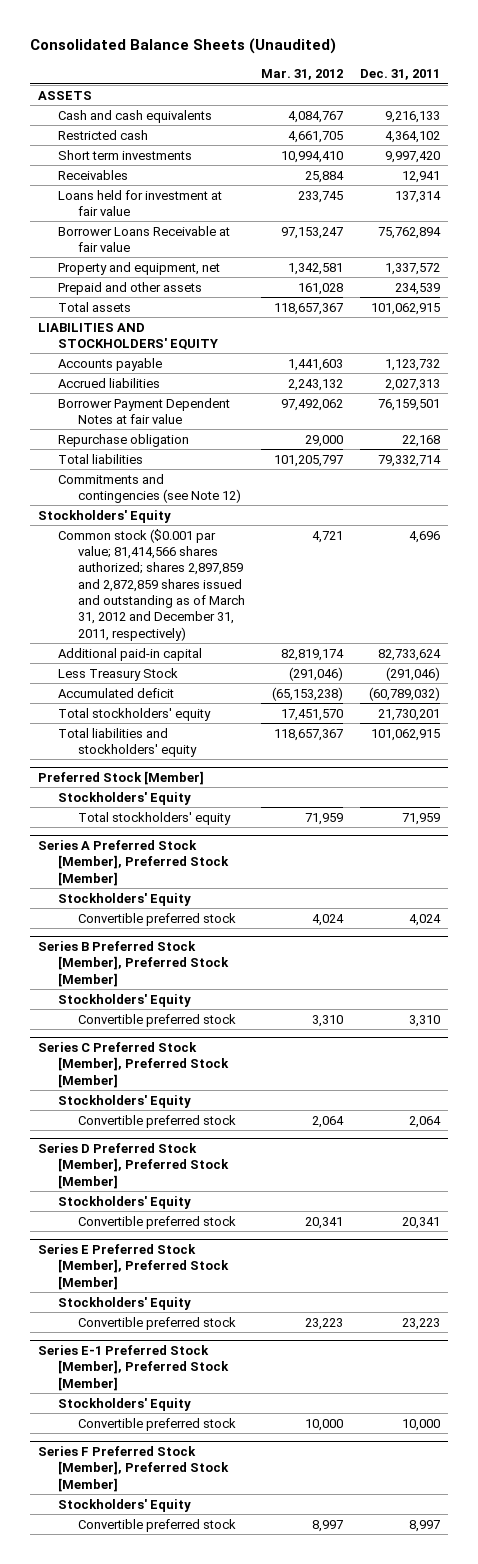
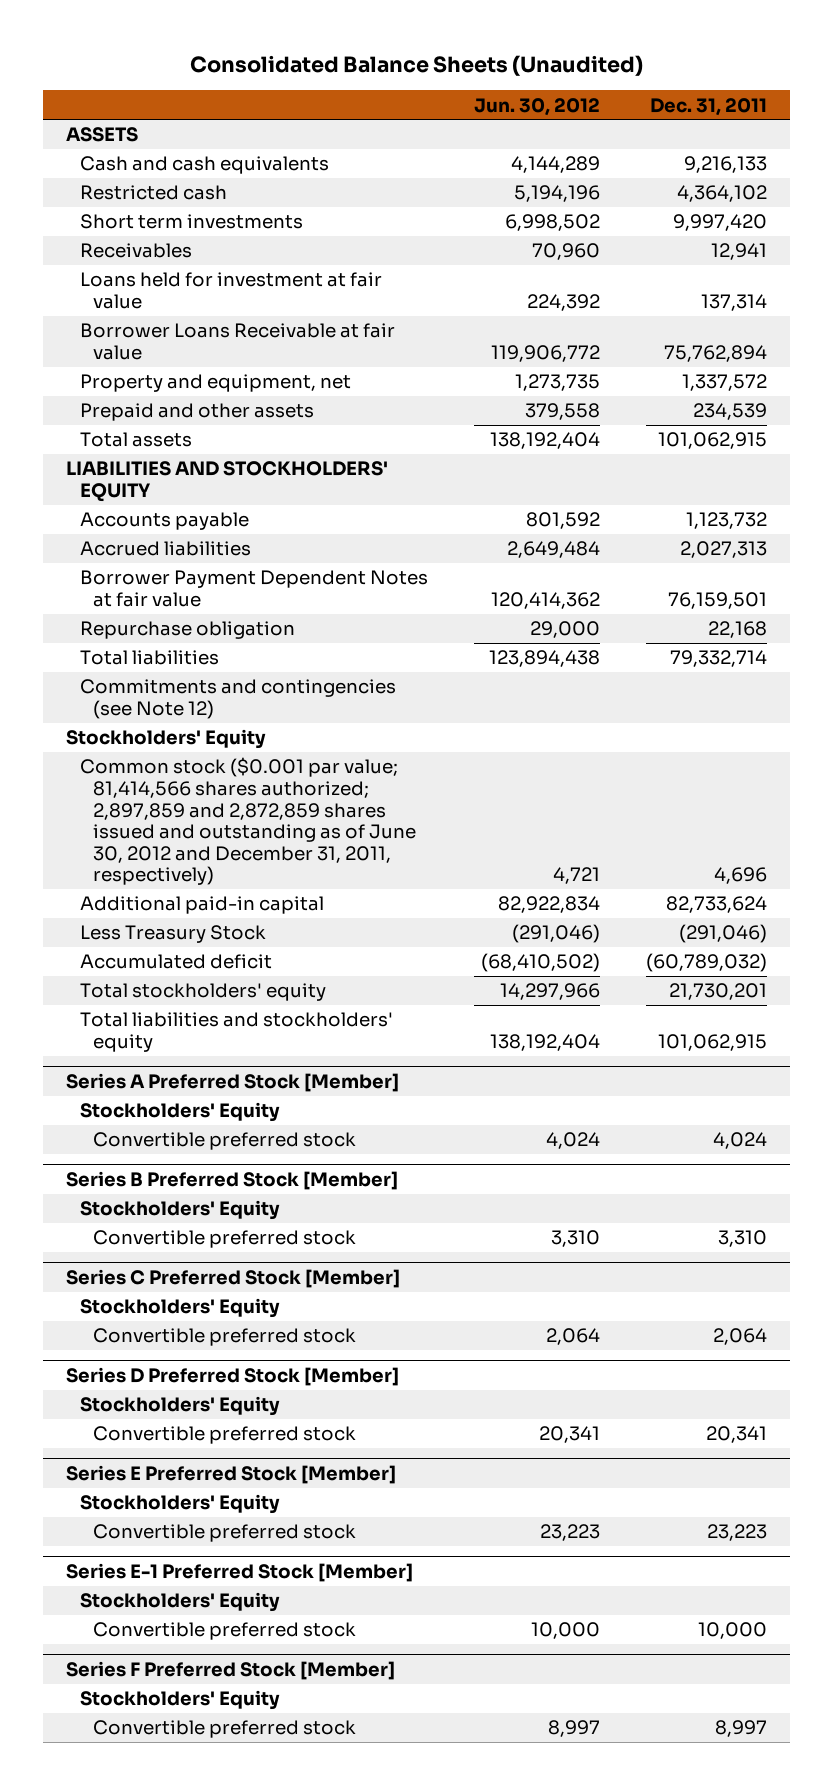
[261,69,344,81] Mar. 31, 2012 -> none
none -> [473,97,600,116] Jun. 30, 2012
[57,528,245,641] Common stock ($0.001 par value; 81,414,566 shares authorized; shares 2,897,859 and 2,872,859 shares issued and outstanding as of March 31, 2012 and December 31, 2011, respectively) -> [79,757,417,886] Common stock ($0.001 par value; 81,414,566 shares authorized; 2,897,859 and 2,872,859 shares issued and outstanding as of June 30, 2012 and December 31, 2011, respectively)
[37,770,204,785] Preferred Stock [Member] -> none
[57,791,191,805] Stockholders' Equity -> none
[77,811,231,825] Total stockholders' equity -> none
[37,839,229,886] Series A Preferred Stock [Member], Preferred Stock [Member] -> [66,1073,400,1093] Series A Preferred Stock [Member]
[37,940,229,987] Series B Preferred Stock [Member], Preferred Stock [Member] -> [66,1171,399,1191] Series B Preferred Stock [Member]
[37,1041,229,1088] Series C Preferred Stock [Member], Preferred Stock [Member] -> [66,1269,401,1289] Series C Preferred Stock [Member]
[37,1142,229,1189] Series D Preferred Stock [Member], Preferred Stock [Member] -> [66,1367,400,1387] Series D Preferred Stock [Member]
[37,1243,229,1290] Series E Preferred Stock [Member], Preferred Stock [Member] -> [66,1465,397,1485] Series E Preferred Stock [Member]
[37,1344,229,1391] Series E-1 Preferred Stock [Member], Preferred Stock [Member] -> [66,1563,414,1583] Series E-1 Preferred Stock [Member]
[37,1445,229,1492] Series F Preferred Stock [Member], Preferred Stock [Member] -> [66,1661,396,1681] Series F Preferred Stock [Member]

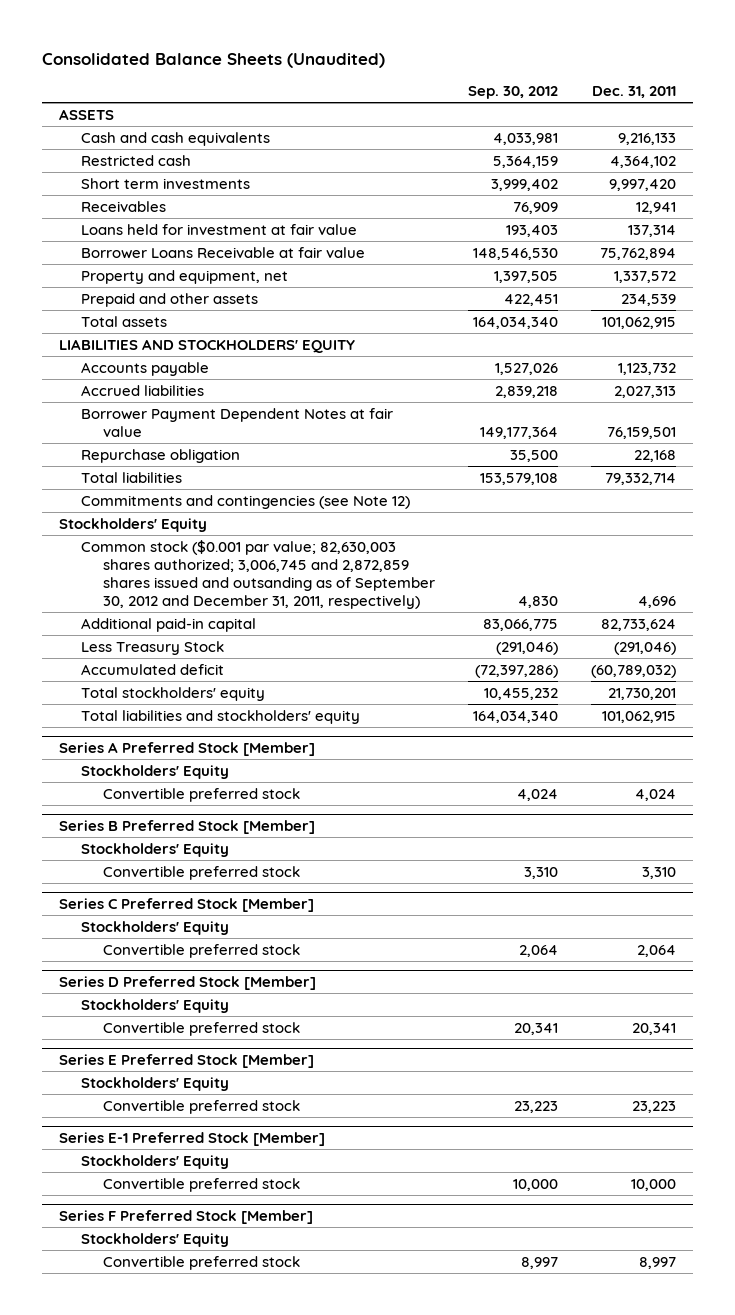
[473,97,600,116] Jun. 30, 2012 -> none
none -> [468,86,559,100] Sep. 30, 2012
[79,757,417,886] Common stock ($0.001 par value; 81,414,566 shares authorized; 2,897,859 and 2,872,859 shares issued and outstanding as of June 30, 2012 and December 31, 2011, respectively) -> [80,539,435,609] Common stock ($0.001 par value; 82,630,003 shares authorized; 3,006,745 and 2,872,859 shares issued and outsanding as of September 30, 2012 and December 31, 2011, respectively)

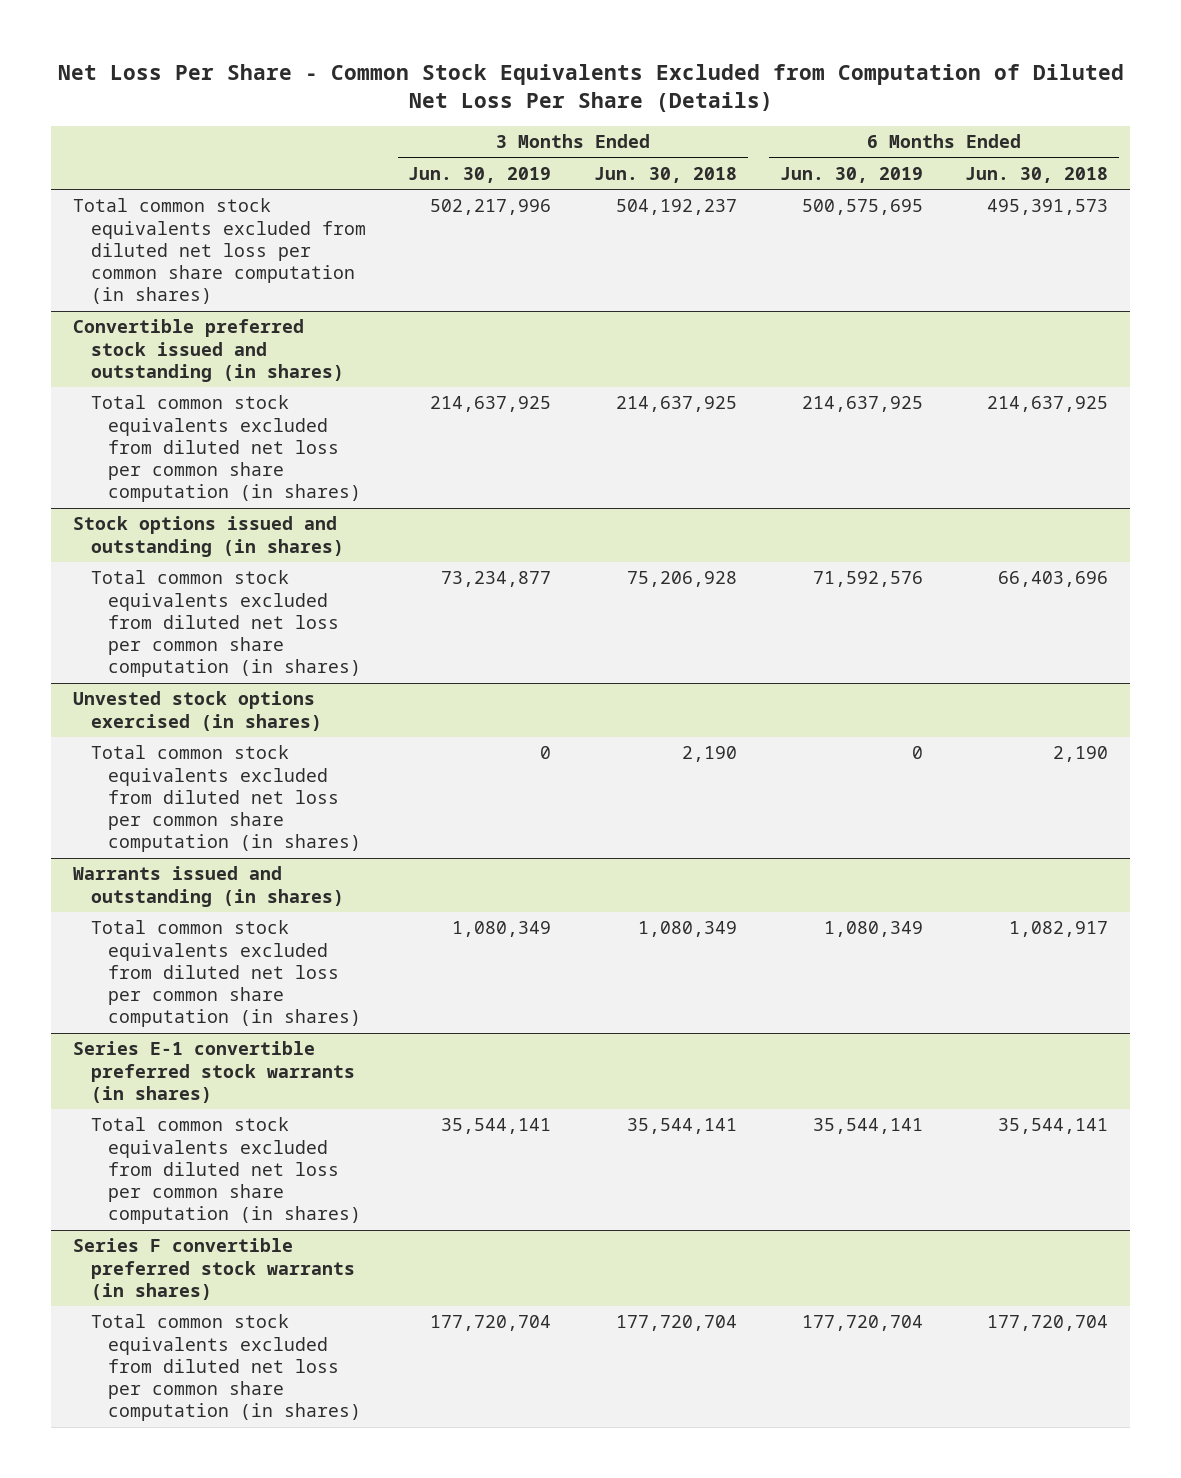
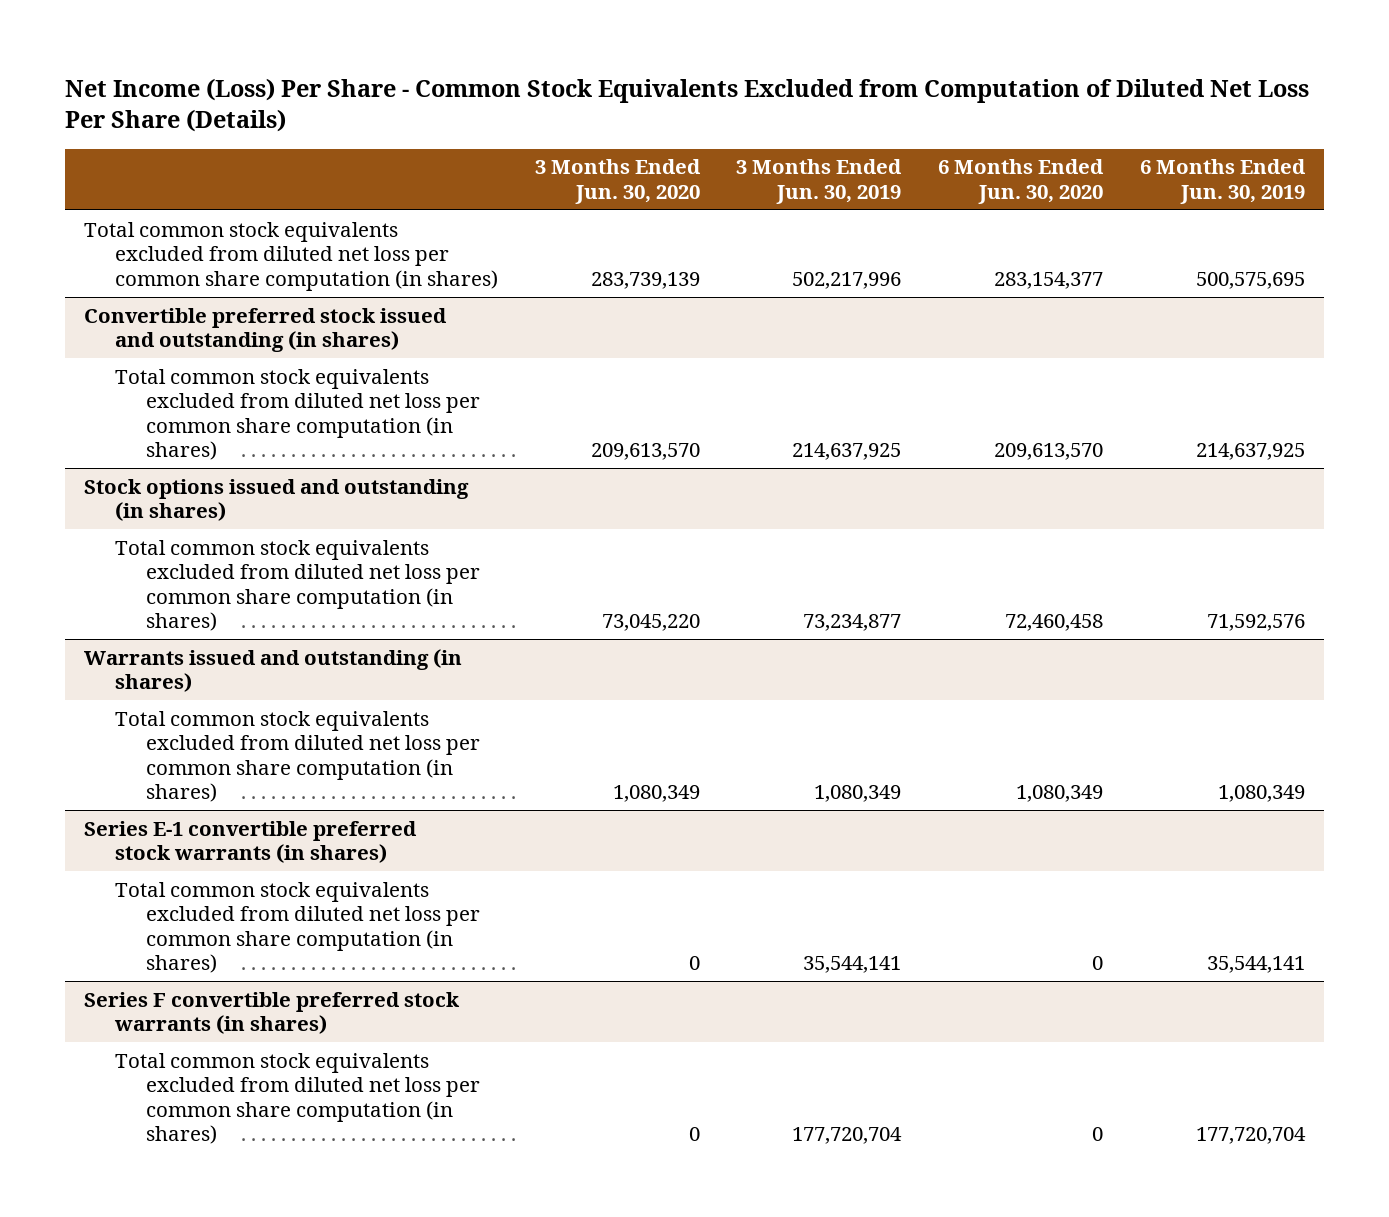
[57,63,1124,112] Net Loss Per Share - Common Stock Equivalents Excluded from Computation of Diluted Net Loss Per Share (Details) -> [65,77,1310,133] Net Income (Loss) Per Share - Common Stock Equivalents Excluded from Computation of Diluted Net Loss Per Share (Details)
[593,166,737,183] Jun. 30, 2018 -> none
[965,166,1109,183] Jun. 30, 2018 -> none
none -> [534,159,701,204] 3 Months Ended Jun. 30, 2020
none -> [938,159,1105,204] 6 Months Ended Jun. 30, 2020
[72,691,322,731] Unvested stock options exercised (in shares) -> none
[90,745,362,853] Total common stock equivalents excluded from diluted net loss per common share computation (in shares) -> none

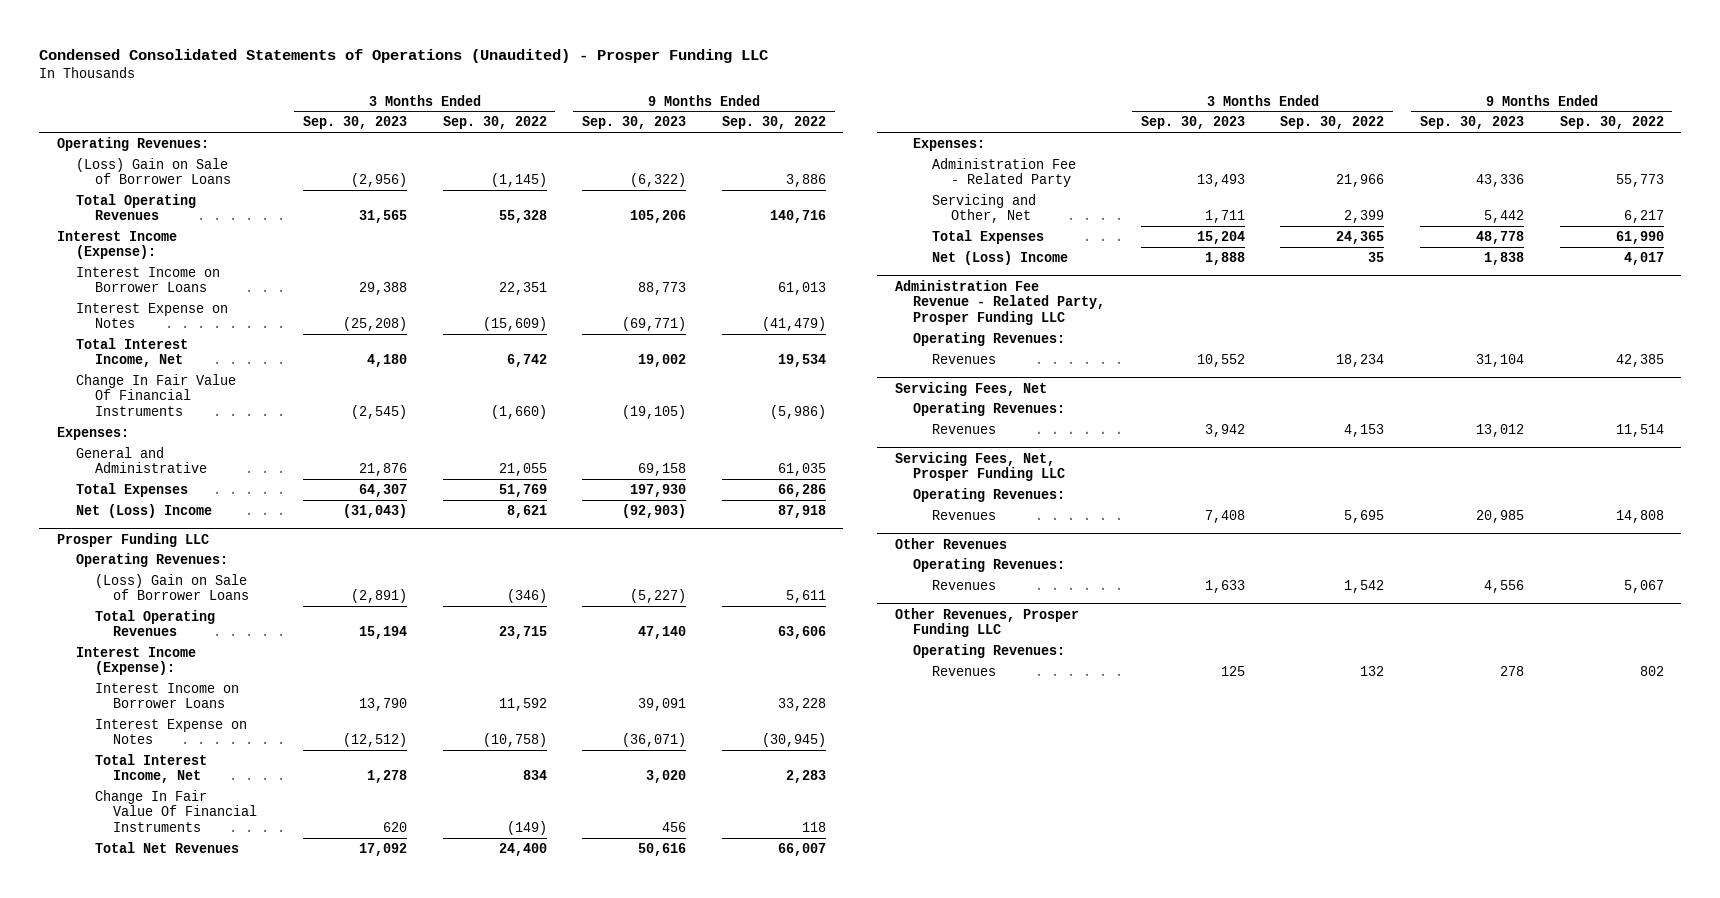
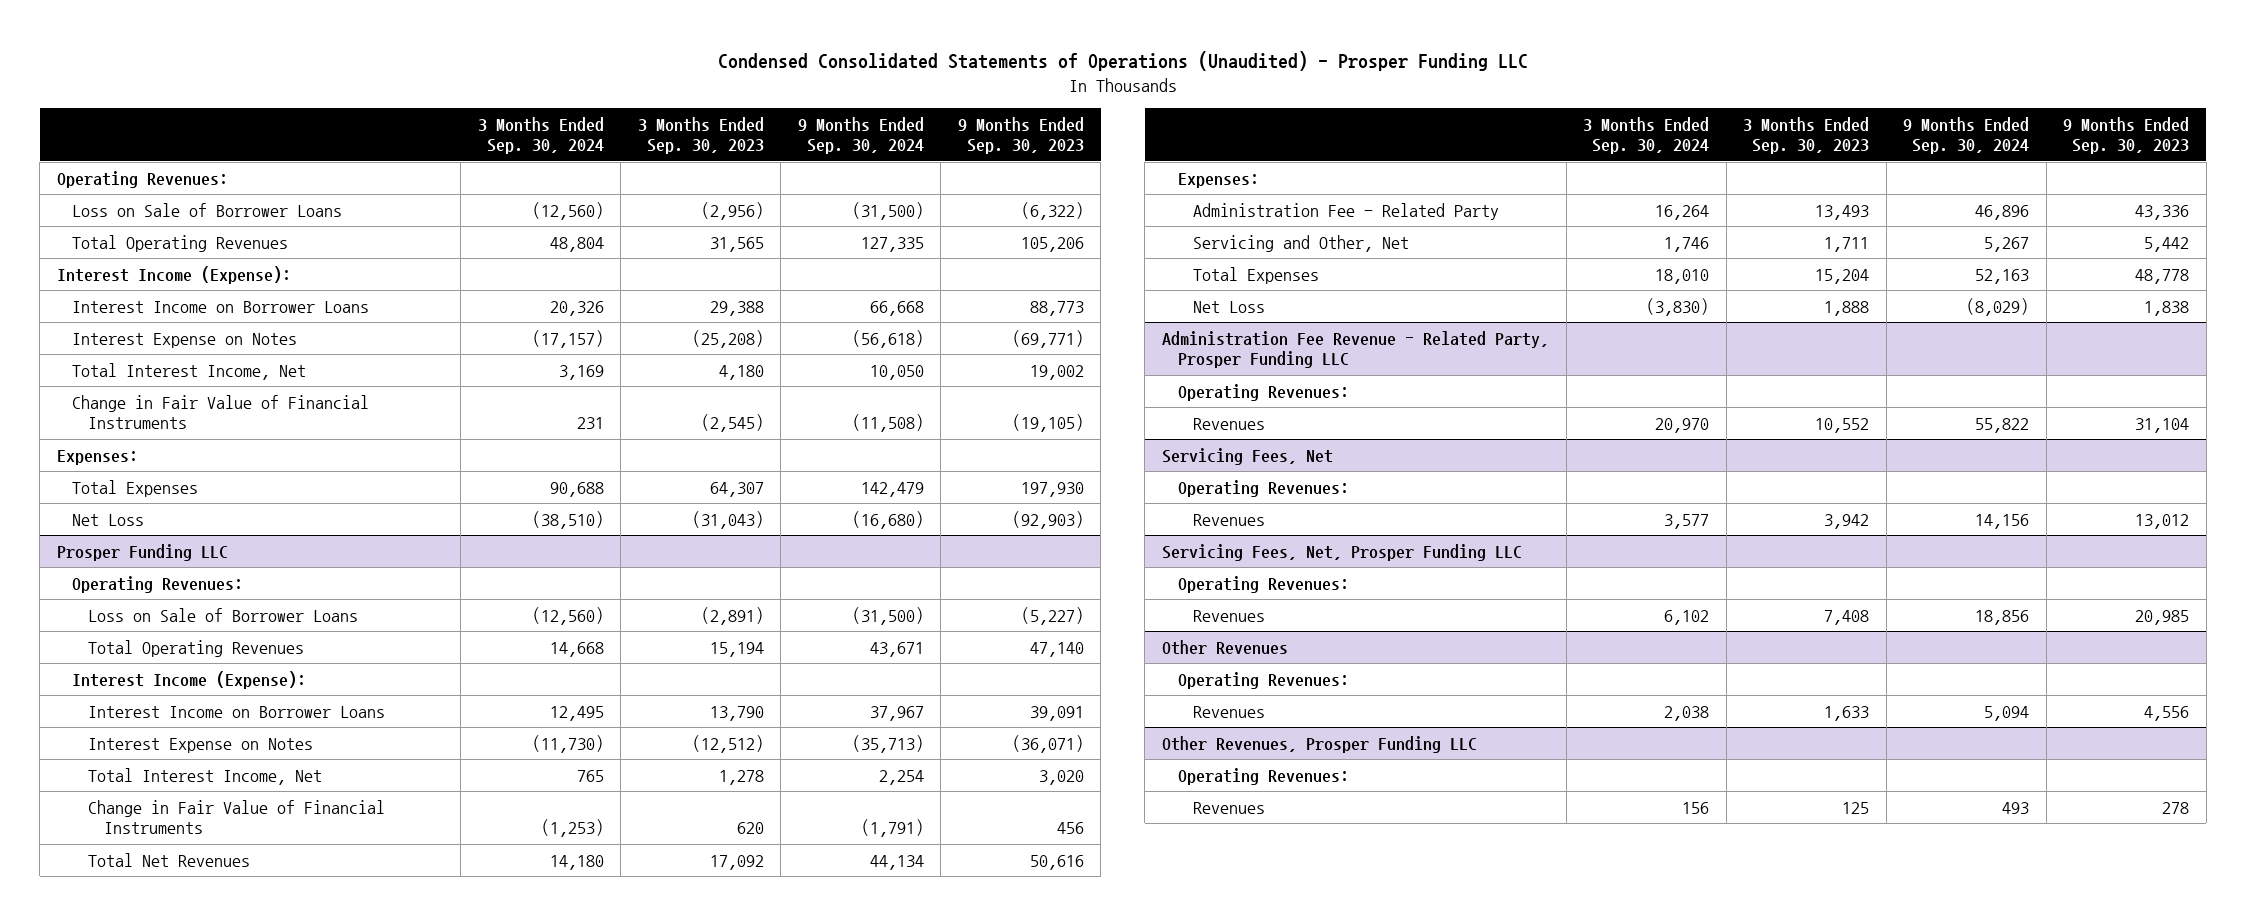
[442,116,547,130] Sep. 30, 2022 -> none
[721,116,826,130] Sep. 30, 2022 -> none
none -> [477,116,604,155] 3 Months Ended Sep. 30, 2024
none -> [797,116,924,155] 9 Months Ended Sep. 30, 2024
[75,157,231,185] (Loss) Gain on Sale of Borrower Loans -> [72,202,343,217] Loss on Sale of Borrower Loans
[75,373,236,417] Change In Fair Value Of Financial Instruments -> [72,394,370,430] Change in Fair Value of Financial Instruments
[75,446,207,474] General and Administrative -> none
[75,503,212,518] Net (Loss) Income -> [72,513,145,526] Net Loss
[94,573,250,601] (Loss) Gain on Sale of Borrower Loans -> [87,607,358,622] Loss on Sale of Borrower Loans
[94,789,258,833] Change In Fair Value Of Financial Instruments -> [87,799,385,835] Change in Fair Value of Financial Instruments
[932,250,1069,265] Net (Loss) Income -> [1193,300,1266,313] Net Loss

